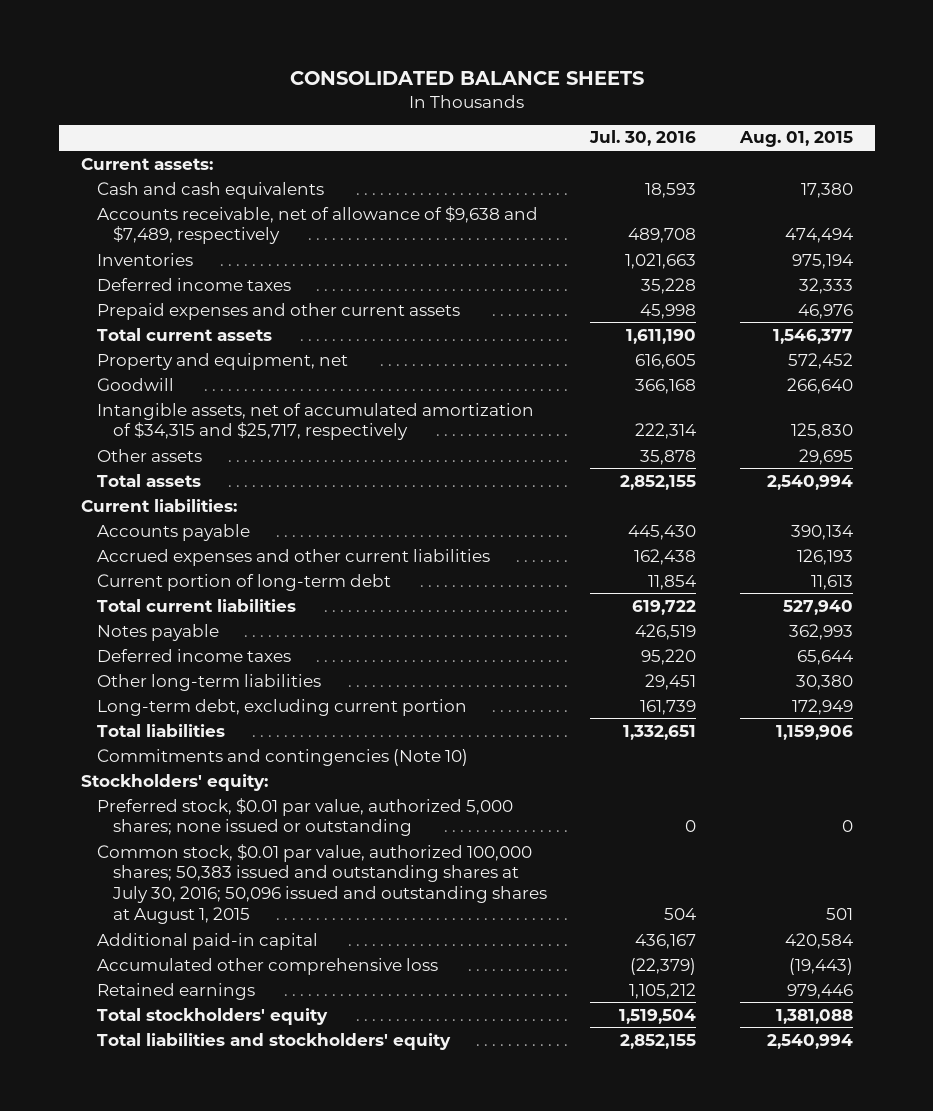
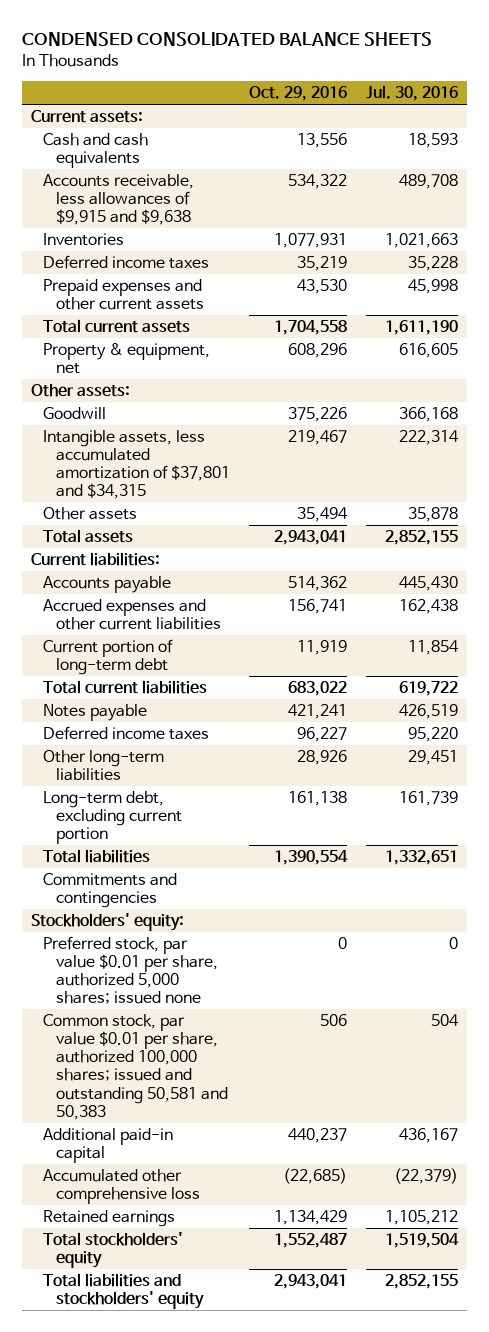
[289,71,644,86] CONSOLIDATED BALANCE SHEETS -> [21,32,432,47] CONDENSED CONSOLIDATED BALANCE SHEETS
[738,131,853,148] Aug. 01, 2015 -> none
none -> [248,86,347,102] Oct. 29, 2016
[96,205,538,245] Accounts receivable, net of allowance of $9,638 and $7,489, respectively -> [43,174,195,226] Accounts receivable, less allowances of $9,915 and $9,638
[96,352,348,370] Property and equipment, net -> [43,343,211,375] Property & equipment, net
none -> [31,384,131,398] Other assets:
[96,402,534,441] Intangible assets, net of accumulated amortization of $34,315 and $25,717, respectively -> [43,430,230,500] Intangible assets, less accumulated amortization of $37,801 and $34,315
[96,748,468,766] Commitments and contingencies (Note 10) -> [43,873,178,909] Commitments and contingencies
[96,797,513,837] Preferred stock, $0.01 par value, authorized 5,000 shares; none issued or outstanding -> [43,936,218,1005] Preferred stock, par value $0.01 per share, authorized 5,000 shares; issued none
[96,843,547,924] Common stock, $0.01 par value, authorized 100,000 shares; 50,383 issued and outstanding shares at July 30, 2016; 50,096 issued and outstanding shares at August 1, 2015 -> [43,1014,228,1120] Common stock, par value $0.01 per share, authorized 100,000 shares; issued and outstanding 50,581 and 50,383

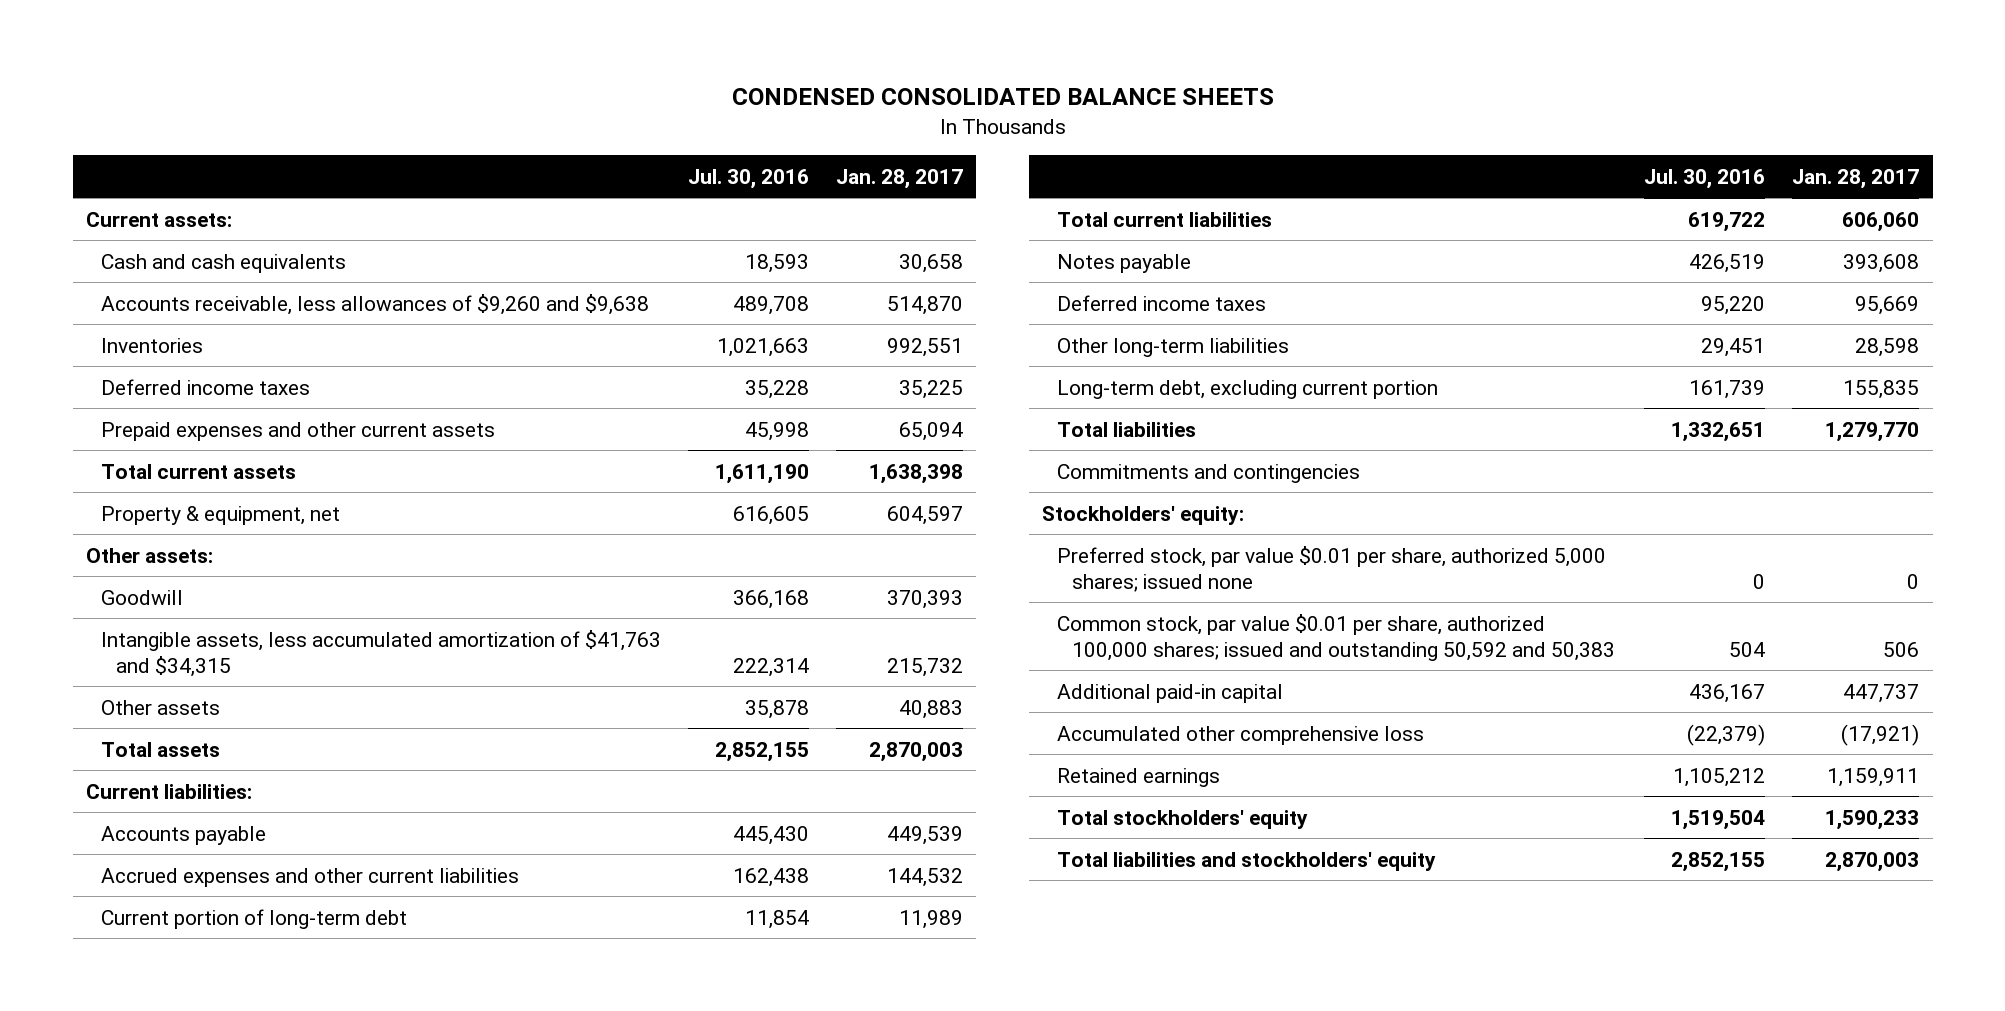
[248,86,347,102] Oct. 29, 2016 -> none
none -> [835,168,963,189] Jan. 28, 2017
[43,174,195,226] Accounts receivable, less allowances of $9,915 and $9,638 -> [101,293,650,315] Accounts receivable, less allowances of $9,260 and $9,638
[43,430,230,500] Intangible assets, less accumulated amortization of $37,801 and $34,315 -> [101,629,662,677] Intangible assets, less accumulated amortization of $41,763 and $34,315
[43,1014,228,1120] Common stock, par value $0.01 per share, authorized 100,000 shares; issued and outstanding 50,581 and 50,383 -> [1057,613,1616,661] Common stock, par value $0.01 per share, authorized 100,000 shares; issued and outstanding 50,592 and 50,383

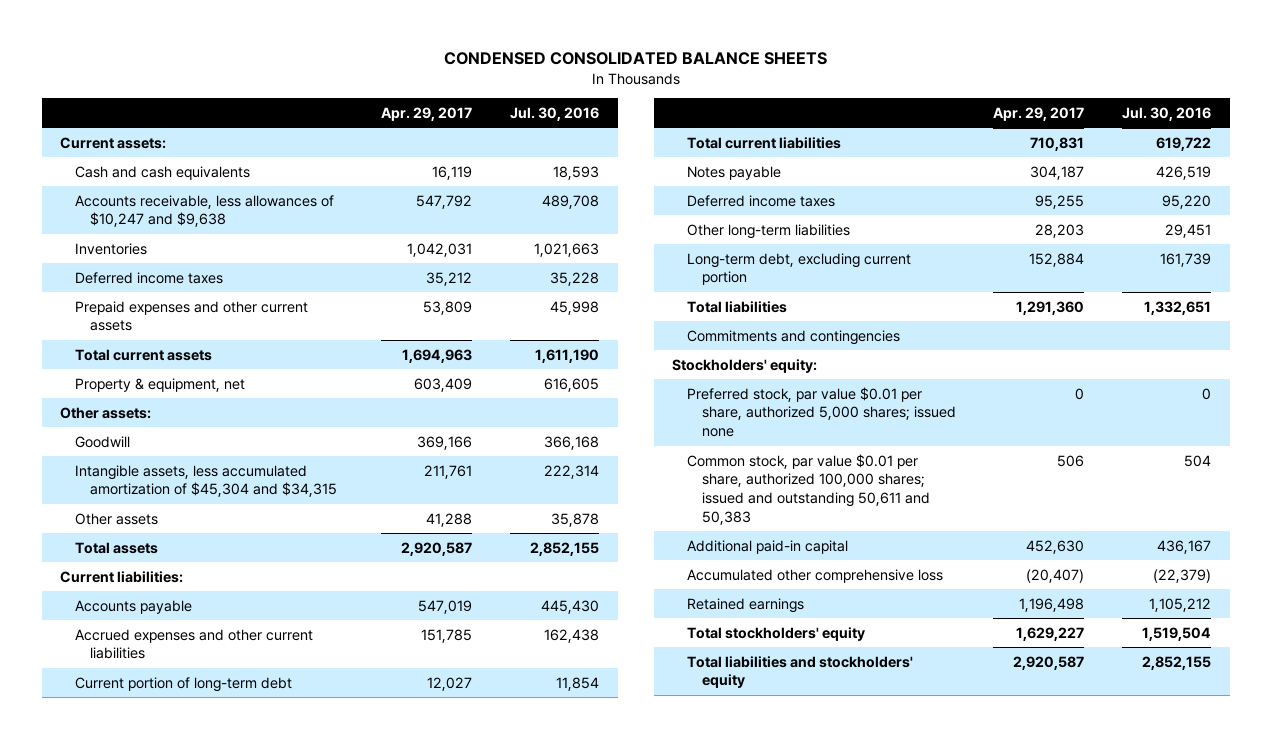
[835,168,963,189] Jan. 28, 2017 -> none
none -> [381,106,473,121] Apr. 29, 2017
[101,293,650,315] Accounts receivable, less allowances of $9,260 and $9,638 -> [75,194,335,228] Accounts receivable, less allowances of $10,247 and $9,638
[101,629,662,677] Intangible assets, less accumulated amortization of $41,763 and $34,315 -> [75,464,337,498] Intangible assets, less accumulated amortization of $45,304 and $34,315
[1057,613,1616,661] Common stock, par value $0.01 per share, authorized 100,000 shares; issued and outstanding 50,592 and 50,383 -> [687,453,930,525] Common stock, par value $0.01 per share, authorized 100,000 shares; issued and outstanding 50,611 and 50,383

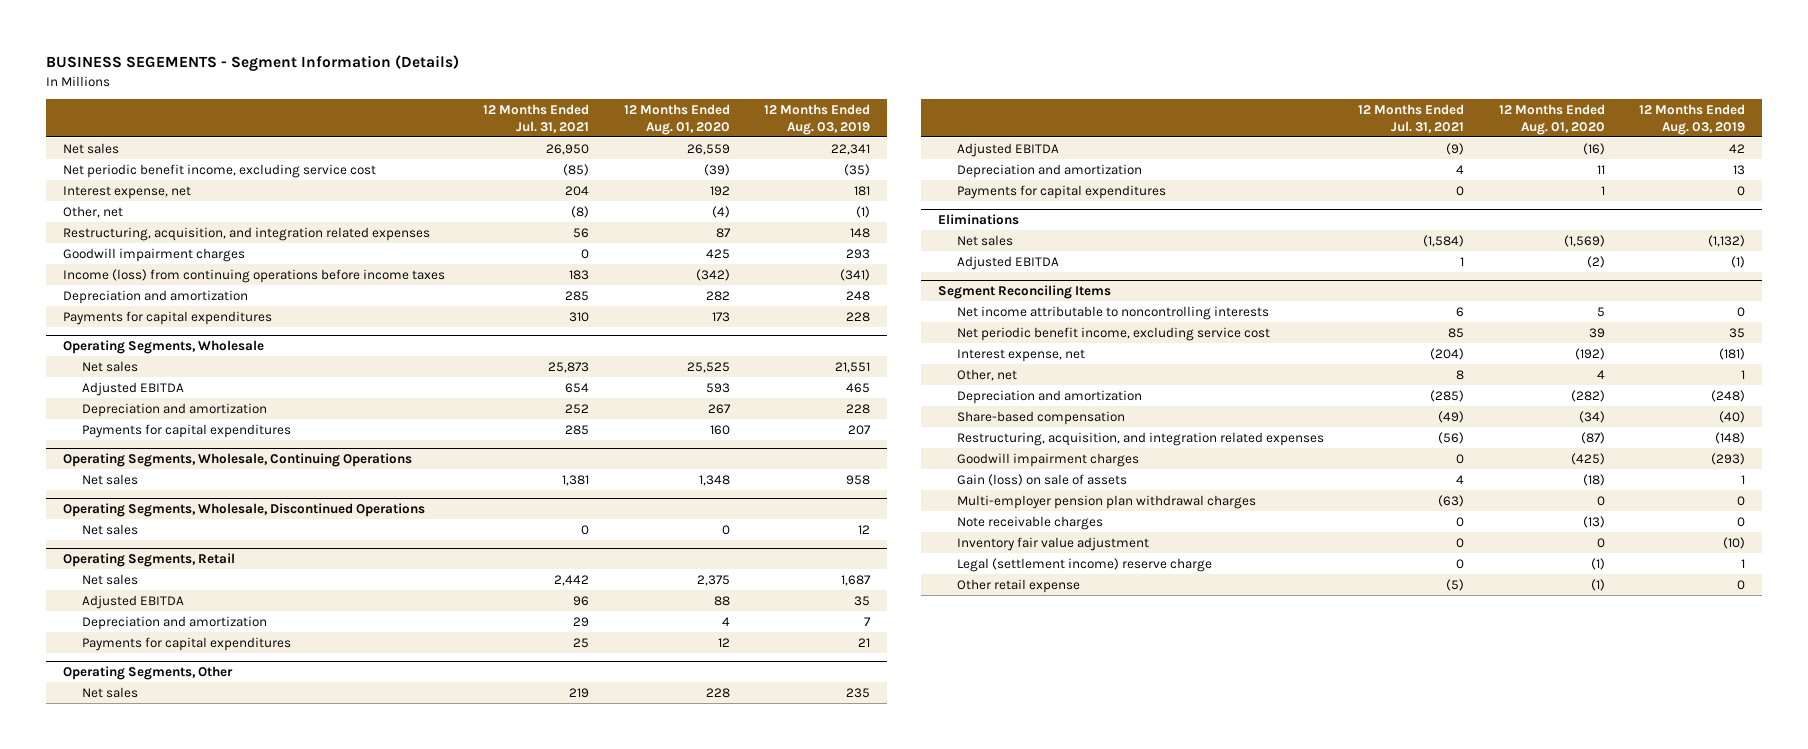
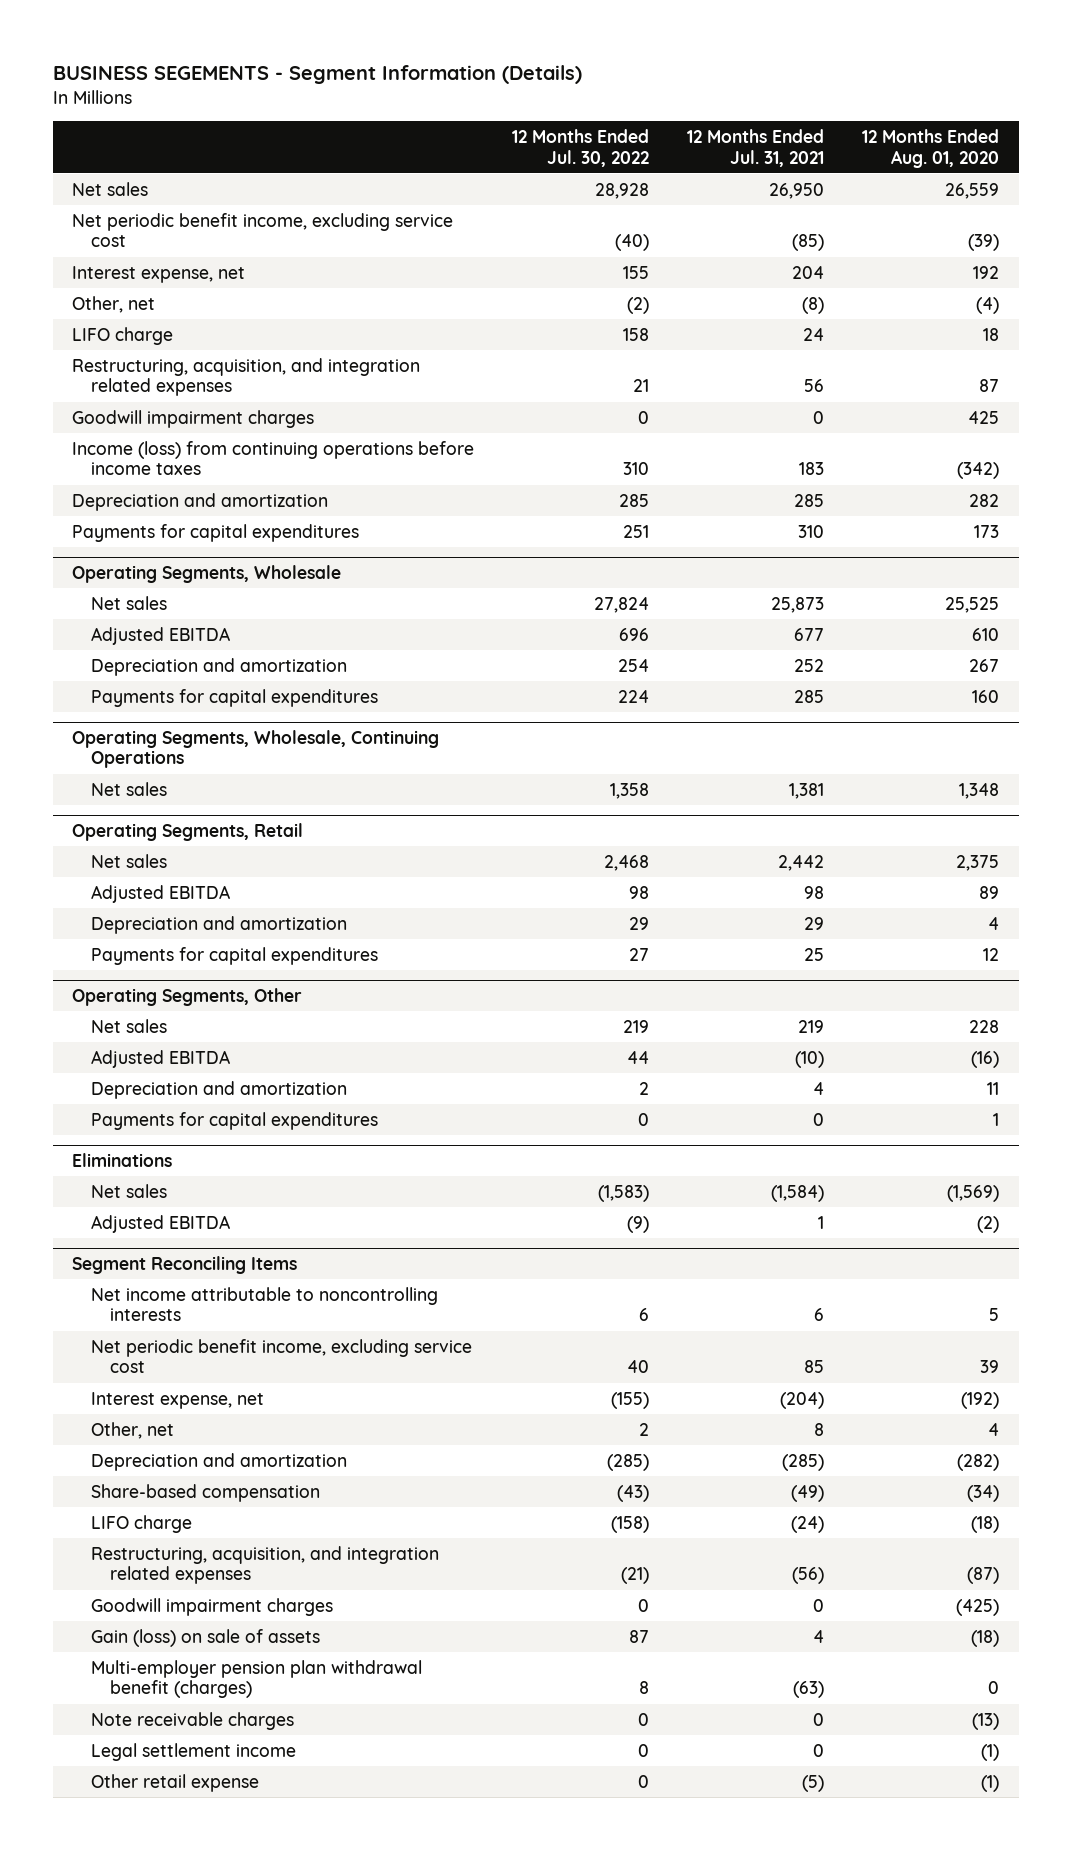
[763,103,870,135] 12 Months Ended Aug. 03, 2019 -> none
none -> [512,129,650,167] 12 Months Ended Jul. 30, 2022
none -> [72,326,174,345] LIFO charge
[565,382,590,393] 654 -> [794,627,825,641] 677
[705,382,730,393] 593 -> [972,627,1000,641] 610
[63,503,426,518] Operating Segments, Wholesale, Discontinued Operations -> none
[81,523,138,535] Net sales -> none
[573,595,590,606] 96 -> [804,885,825,899] 98
[713,595,730,606] 88 -> [979,885,1000,899] 89
[1446,142,1465,155] (9) -> [795,1050,825,1068] (10)
none -> [91,1514,193,1533] LIFO charge
[957,494,1257,509] Multi-employer pension plan withdrawal charges -> [91,1659,423,1699] Multi-employer pension plan withdrawal benefit (charges)
[957,536,1150,551] Inventory fair value adjustment -> none
[957,557,1213,572] Legal (settlement income) reserve charge -> [91,1742,297,1761] Legal settlement income

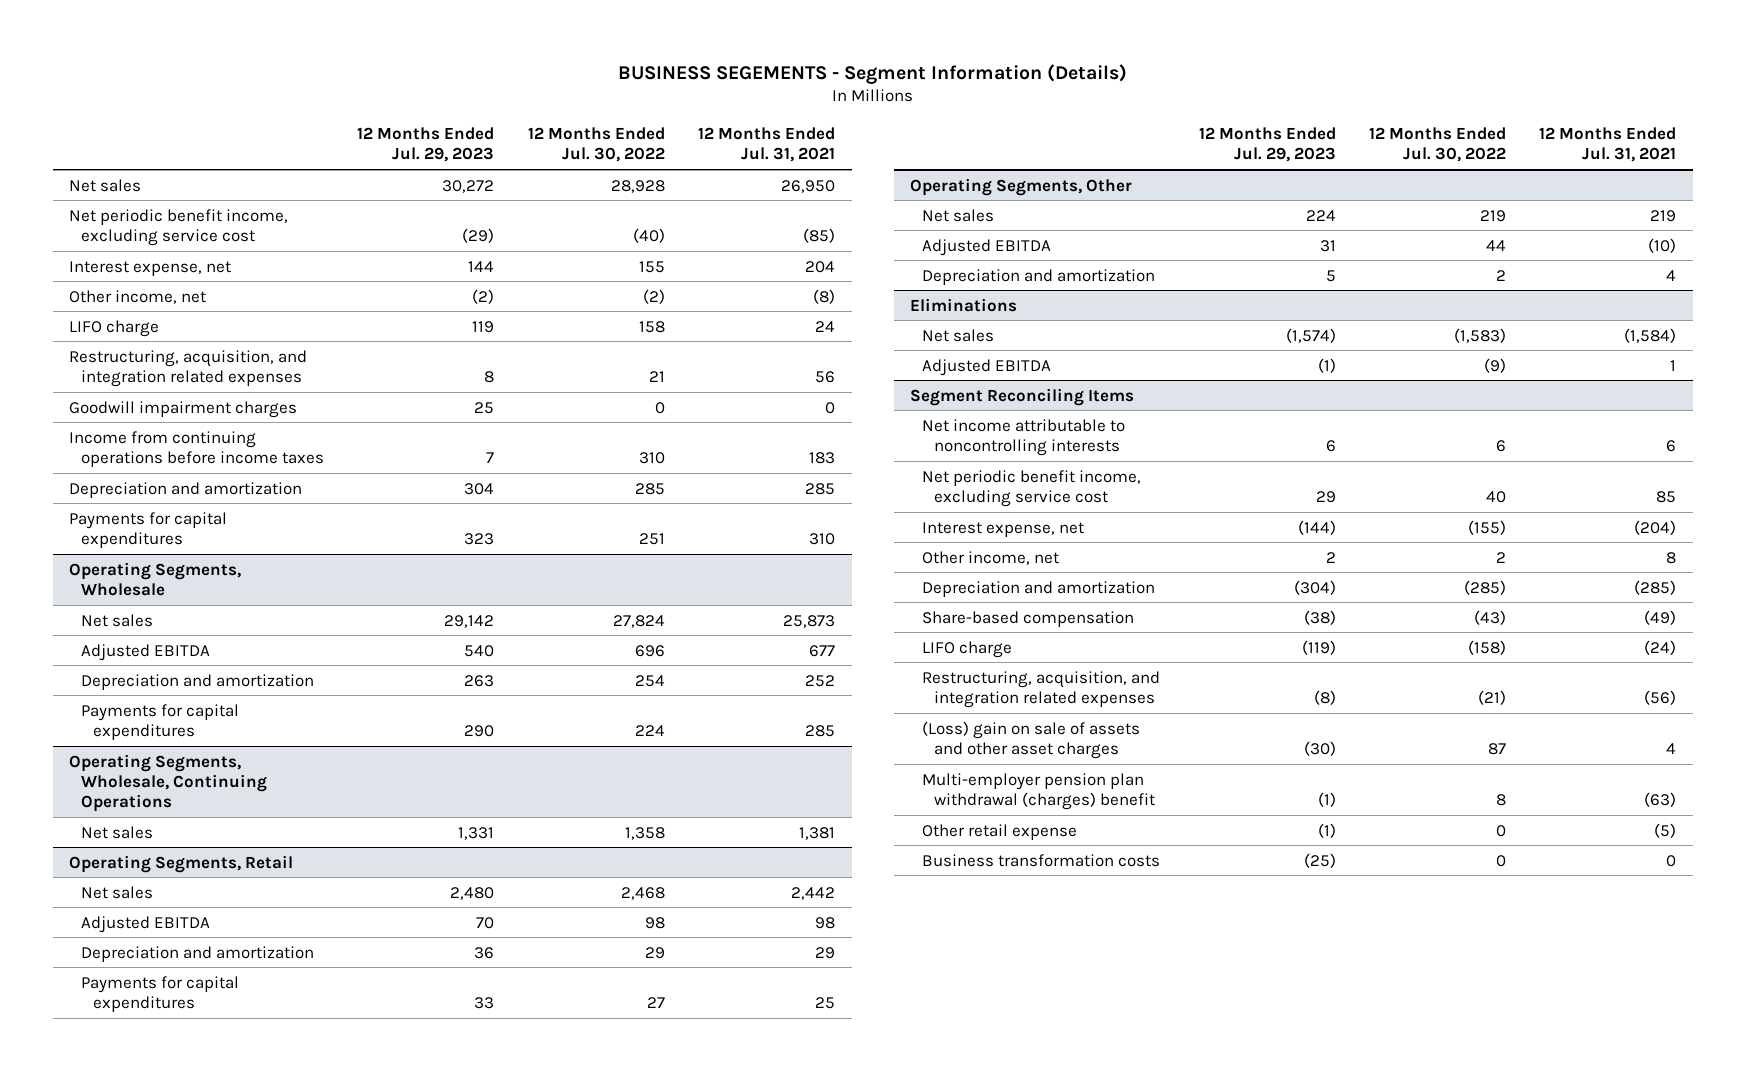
[862,129,1000,168] 12 Months Ended Aug. 01, 2020 -> none
none -> [357,126,495,163] 12 Months Ended Jul. 29, 2023
[72,295,156,313] Other, net -> [69,289,207,304] Other income, net
[72,440,475,476] Income (loss) from continuing operations before income taxes -> [69,430,325,467] Income from continuing operations before income taxes
[91,1111,379,1130] Payments for capital expenditures -> none
[91,1421,175,1439] Other, net -> [922,550,1060,565] Other income, net
[91,1597,334,1616] Goodwill impairment charges -> none
[91,1711,295,1730] Note receivable charges -> none
[91,1742,297,1761] Legal settlement income -> none
[91,1628,321,1647] Gain (loss) on sale of assets -> [922,720,1141,759] (Loss) gain on sale of assets and other asset charges
[91,1659,423,1699] Multi-employer pension plan withdrawal benefit (charges) -> [922,772,1156,810] Multi-employer pension plan withdrawal (charges) benefit
none -> [922,853,1161,867] Business transformation costs

